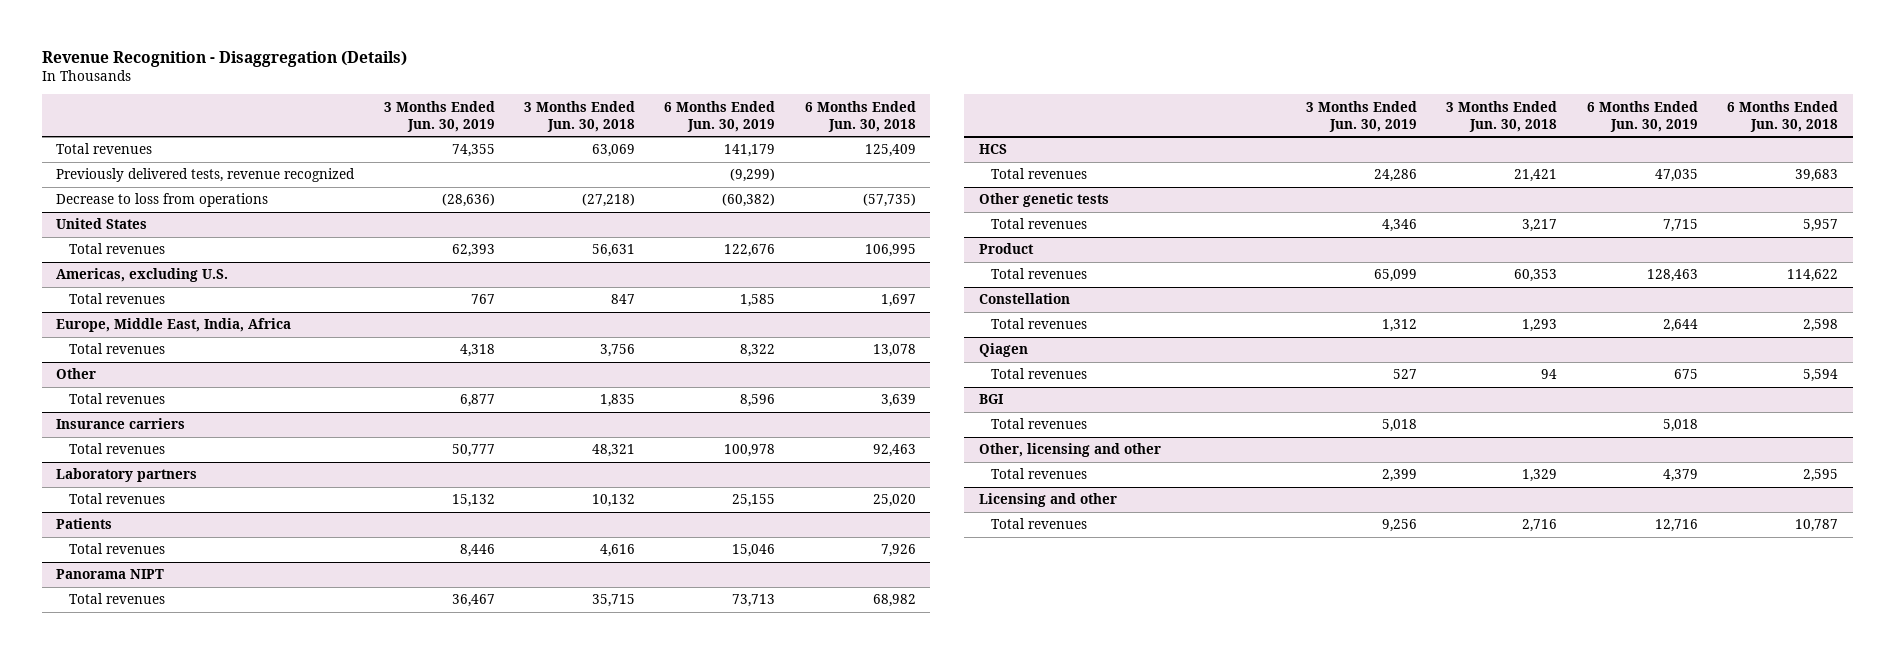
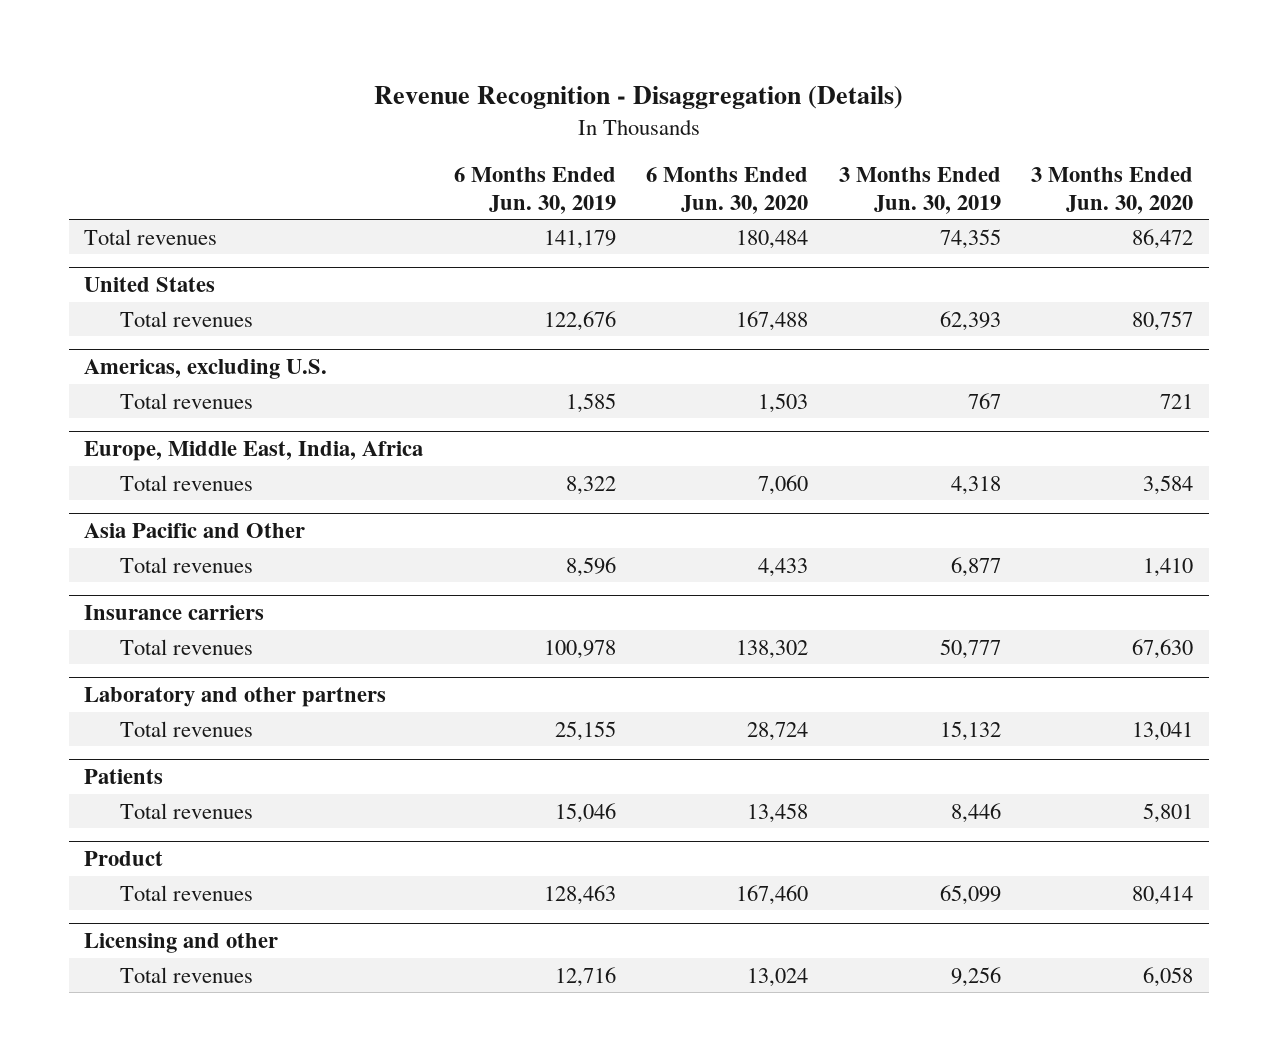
[523,100,635,132] 3 Months Ended Jun. 30, 2018 -> none
[804,100,916,132] 6 Months Ended Jun. 30, 2018 -> none
none -> [646,166,809,214] 6 Months Ended Jun. 30, 2020
none -> [1031,166,1194,214] 3 Months Ended Jun. 30, 2020
[56,168,356,183] Previously delivered tests, revenue recognized -> none
[56,193,269,208] Decrease to loss from operations -> none
[56,368,97,380] Other -> [84,523,306,539] Asia Pacific and Other
[56,468,198,483] Laboratory partners -> [84,687,387,708] Laboratory and other partners
[56,569,165,580] Panorama NIPT -> none
[68,593,165,605] Total revenues -> none
[978,144,1007,155] HCS -> none
[991,168,1088,180] Total revenues -> none
[978,193,1109,208] Other genetic tests -> none
[991,218,1088,230] Total revenues -> none
[978,293,1070,305] Constellation -> none
[991,318,1088,330] Total revenues -> none
[978,343,1028,358] Qiagen -> none
[991,368,1088,380] Total revenues -> none
[978,394,1004,405] BGI -> none
[991,418,1088,430] Total revenues -> none
[978,443,1161,458] Other, licensing and other -> none
[991,468,1088,480] Total revenues -> none

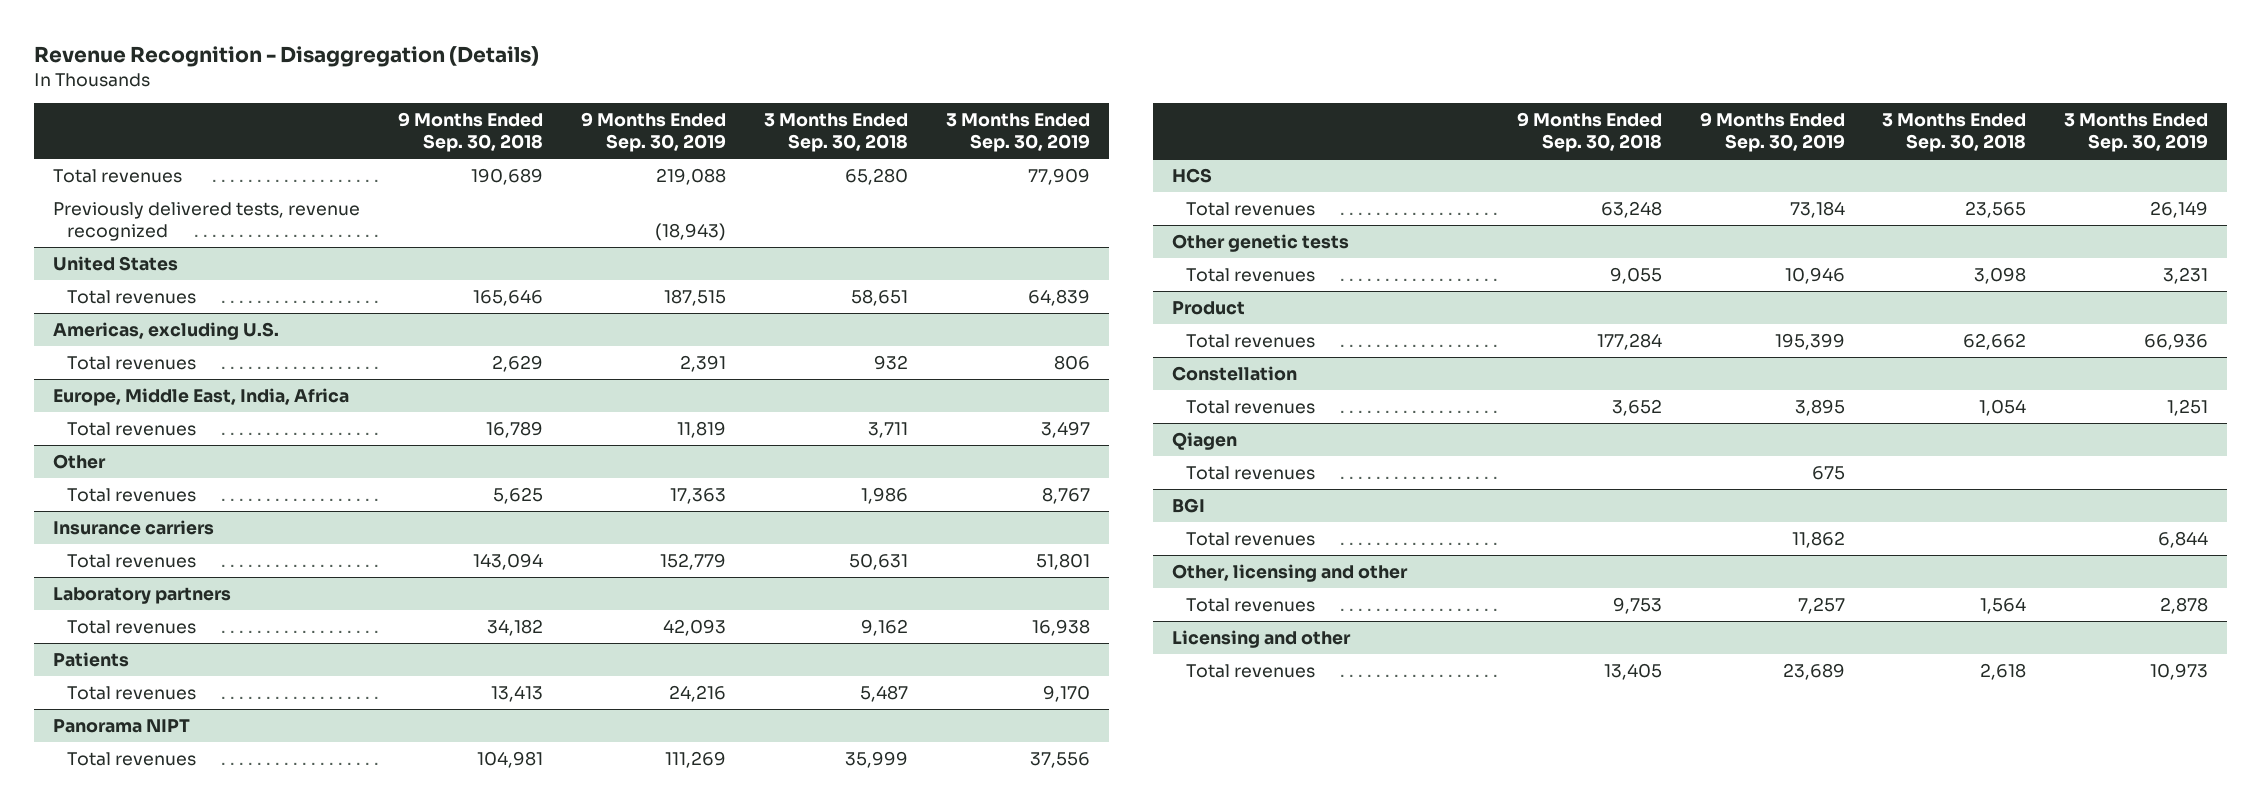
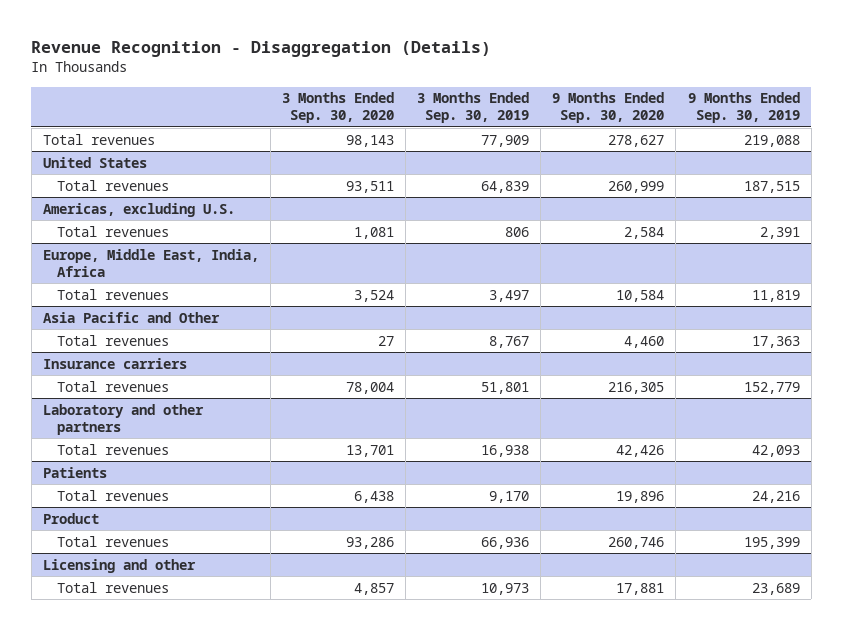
[398,112,544,152] 9 Months Ended Sep. 30, 2018 -> none
[763,113,908,152] 3 Months Ended Sep. 30, 2018 -> none
none -> [281,92,394,124] 3 Months Ended Sep. 30, 2020
none -> [552,92,665,124] 9 Months Ended Sep. 30, 2020
[53,202,361,241] Previously delivered tests, revenue recognized -> none
[53,454,107,470] Other -> [42,311,220,323] Asia Pacific and Other
[53,587,232,605] Laboratory partners -> [42,403,204,435] Laboratory and other partners
[53,719,191,734] Panorama NIPT -> none
[67,752,197,767] Total revenues -> none
[1171,168,1212,184] HCS -> none
[1185,202,1315,217] Total revenues -> none
[1171,234,1349,253] Other genetic tests -> none
[1185,268,1315,283] Total revenues -> none
[1171,366,1297,382] Constellation -> none
[1185,400,1315,415] Total revenues -> none
[1171,432,1237,451] Qiagen -> none
[1185,466,1315,481] Total revenues -> none
[1171,498,1205,514] BGI -> none
[1185,532,1315,547] Total revenues -> none
[1171,564,1408,583] Other, licensing and other -> none
[1185,598,1315,613] Total revenues -> none

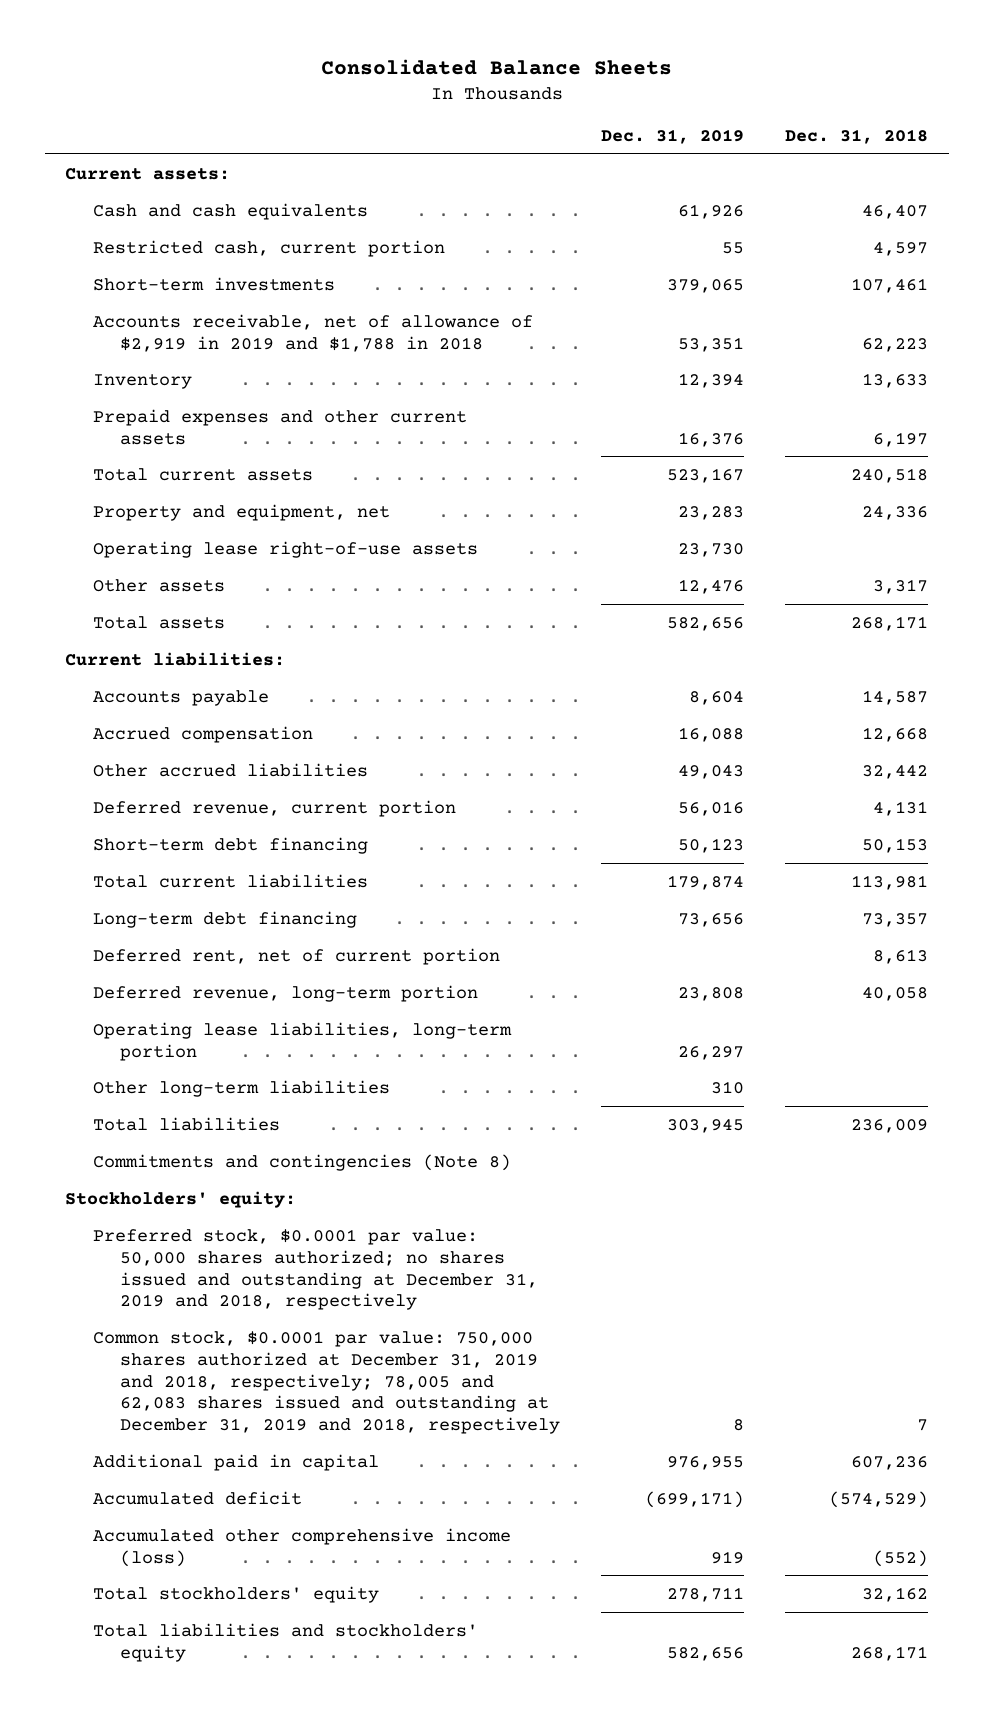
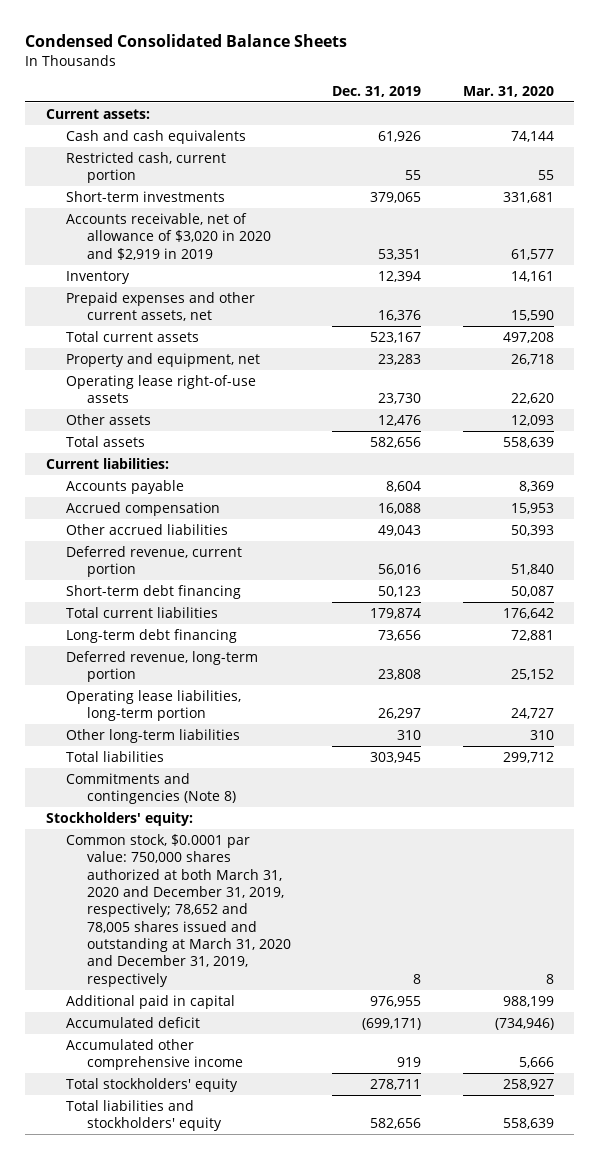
[320,58,672,75] Consolidated Balance Sheets -> [24,33,347,47] Condensed Consolidated Balance Sheets
[785,128,929,144] Dec. 31, 2018 -> none
none -> [462,85,554,97] Mar. 31, 2020
[92,313,533,352] Accounts receivable, net of allowance of $2,919 in 2019 and $1,788 in 2018 -> [66,212,271,260] Accounts receivable, net of allowance of $3,020 in 2020 and $2,919 in 2019
[92,408,467,445] Prepaid expenses and other current assets -> [66,291,256,322] Prepaid expenses and other current assets, net
[92,947,500,965] Deferred rent, net of current portion -> none
[92,1228,539,1311] Preferred stock, $0.0001 par value: 50,000 shares authorized; no shares issued and outstanding at December 31, 2019 and 2018, respectively -> none
[92,1330,561,1435] Common stock, $0.0001 par value: 750,000 shares authorized at December 31, 2019 and 2018, respectively; 78,005 and 62,083 shares issued and outstanding at December 31, 2019 and 2018, respectively -> [66,833,291,987] Common stock, $0.0001 par value: 750,000 shares authorized at both March 31, 2020 and December 31, 2019, respectively; 78,652 and 78,005 shares issued and outstanding at March 31, 2020 and December 31, 2019, respectively
[92,1527,511,1567] Accumulated other comprehensive income (loss) -> [66,1038,243,1071] Accumulated other comprehensive income

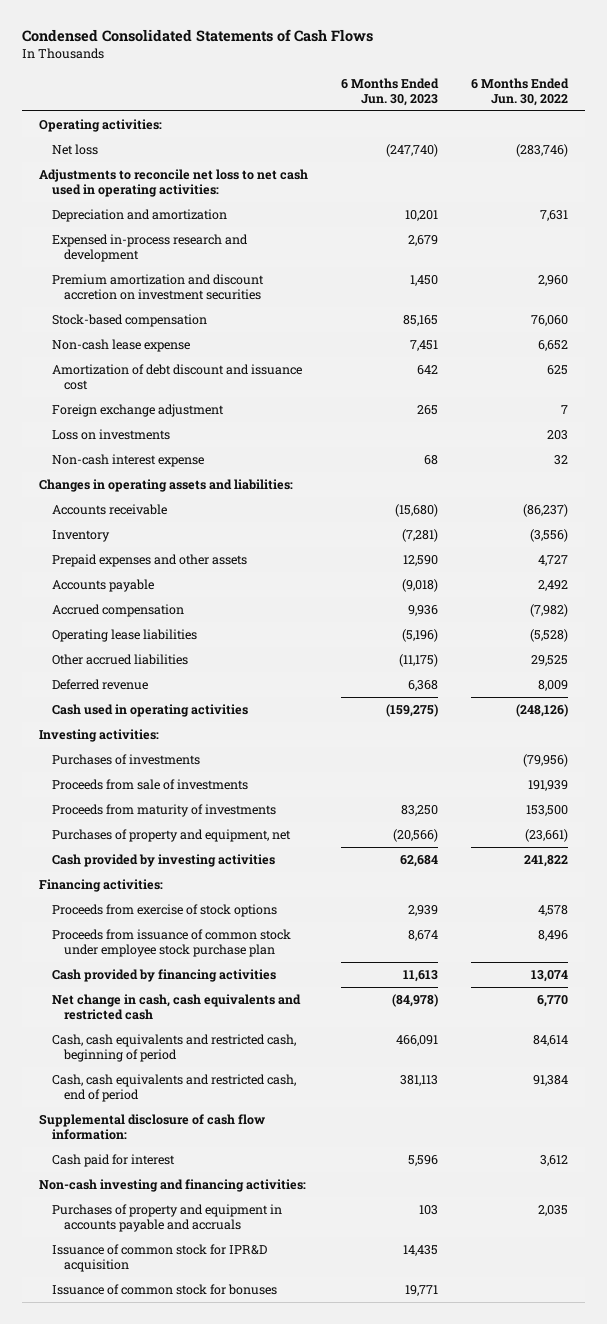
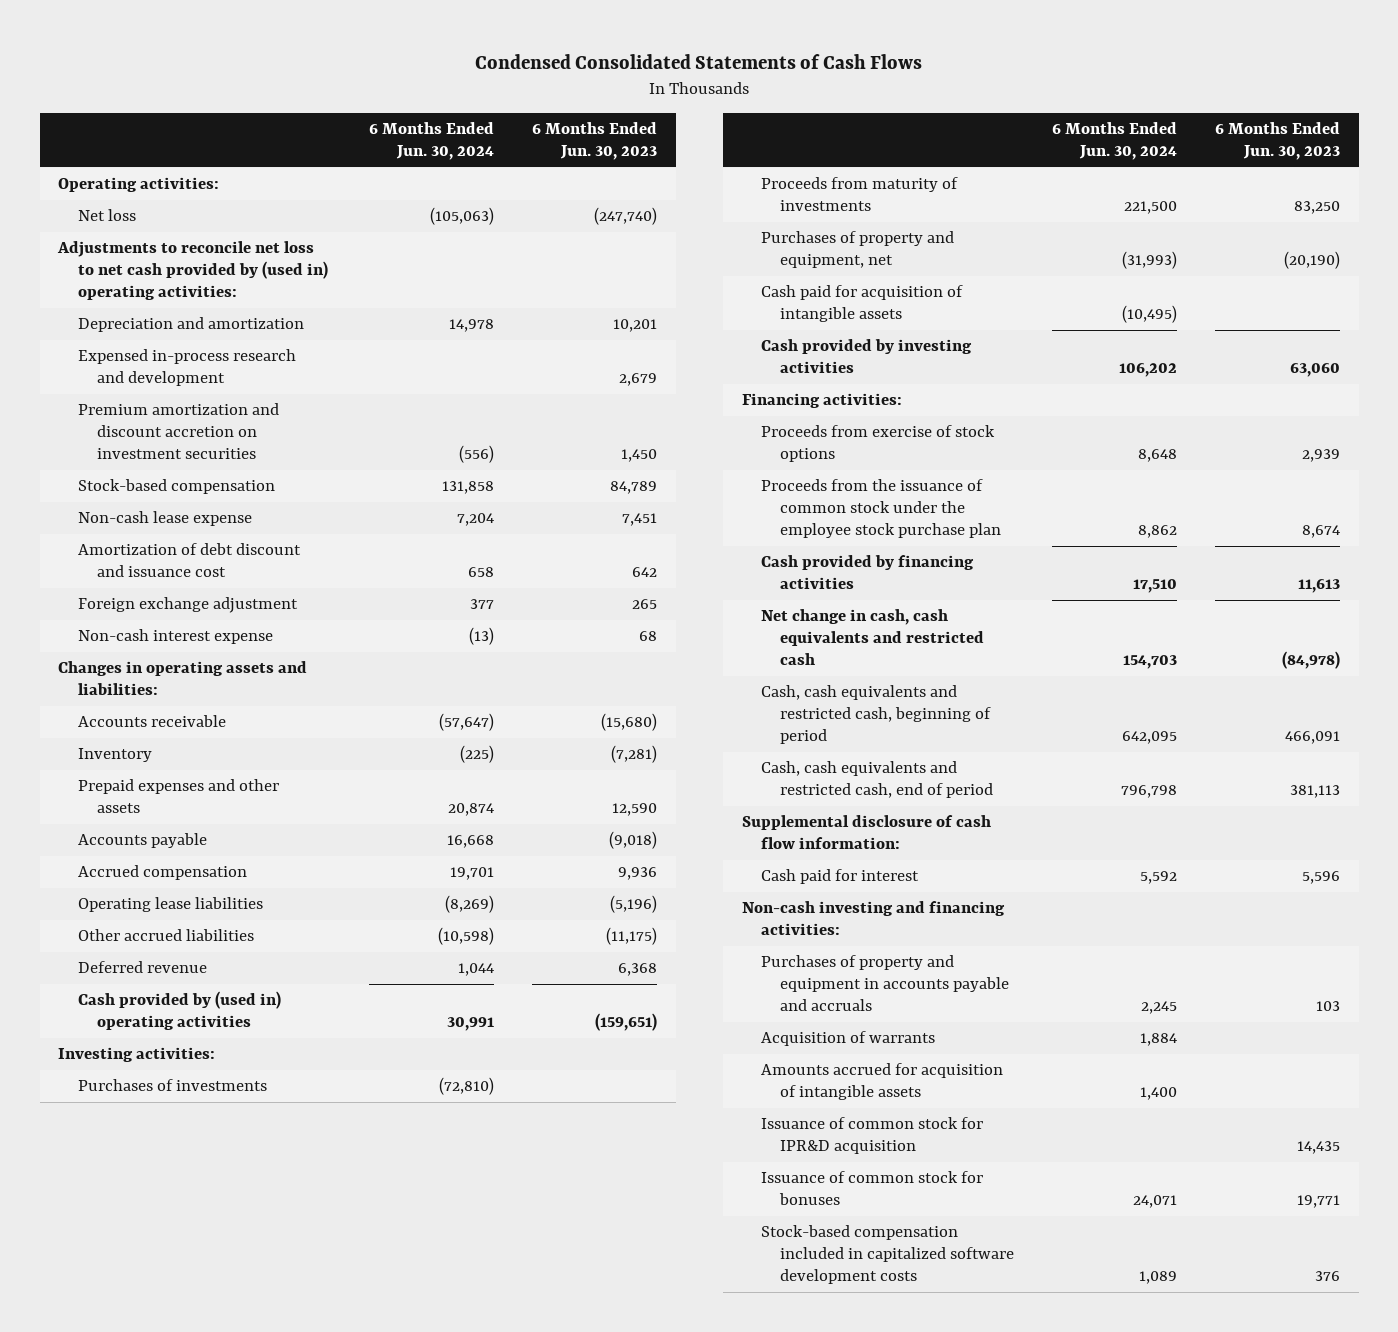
[471,77,570,106] 6 Months Ended Jun. 30, 2022 -> none
none -> [368,122,494,161] 6 Months Ended Jun. 30, 2024
[38,168,308,198] Adjustments to reconcile net loss to net cash used in operating activities: -> [57,241,328,301] Adjustments to reconcile net loss to net cash provided by (used in) operating activities:
[402,314,438,326] 85,165 -> [609,481,657,495] 84,789
[51,428,170,440] Loss on investments -> none
[51,703,248,717] Cash used in operating activities -> [77,991,281,1031] Cash provided by (used in) operating activities
[385,703,438,717] (159,275) -> [594,1013,657,1032] (159,651)
[51,778,248,790] Proceeds from sale of investments -> none
[392,828,438,842] (20,566) -> [1283,251,1340,270] (20,190)
none -> [761,285,964,323] Cash paid for acquisition of intangible assets
[399,854,438,867] 62,684 -> [1289,363,1340,378] 63,060
[51,928,291,958] Proceeds from issuance of common stock under employee stock purchase plan -> [761,479,1002,539] Proceeds from the issuance of common stock under the employee stock purchase plan
none -> [761,1031,936,1047] Acquisition of warrants
none -> [761,1063,1004,1101] Amounts accrued for acquisition of intangible assets
none -> [761,1225,1015,1285] Stock-based compensation included in capitalized software development costs

